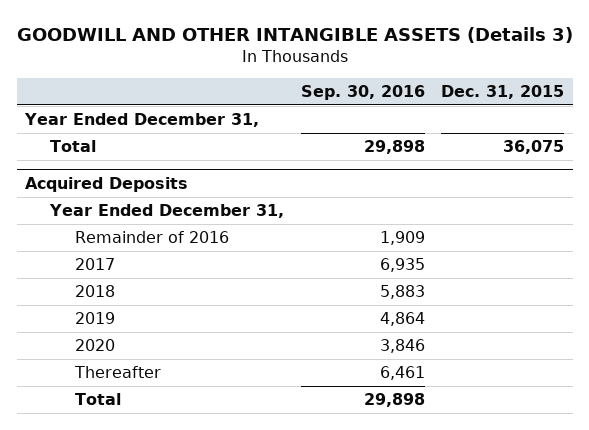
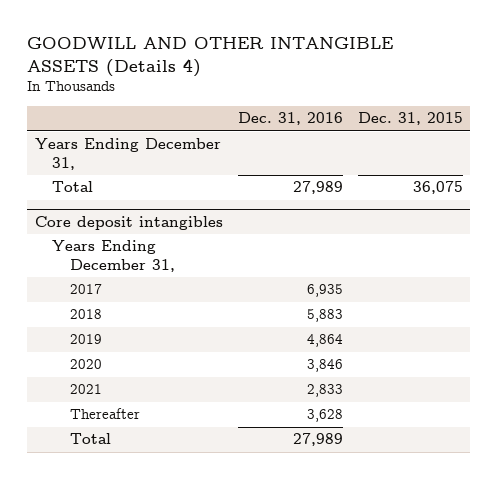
[16,26,573,43] GOODWILL AND OTHER INTANGIBLE ASSETS (Details 3) -> [26,37,393,77] GOODWILL AND OTHER INTANGIBLE ASSETS (Details 4)
[300,84,425,100] Sep. 30, 2016 -> none
none -> [237,112,343,126] Dec. 31, 2016
[23,113,259,128] Year Ended December 31, -> [34,138,221,171] Years Ending December 31,
[74,231,229,244] Remainder of 2016 -> none
[24,177,188,193] Acquired Deposits -> [34,215,223,230] Core deposit intangibles
[48,204,284,219] Year Ended December 31, -> [52,240,175,273] Years Ending December 31,
none -> [69,384,102,395] 2021

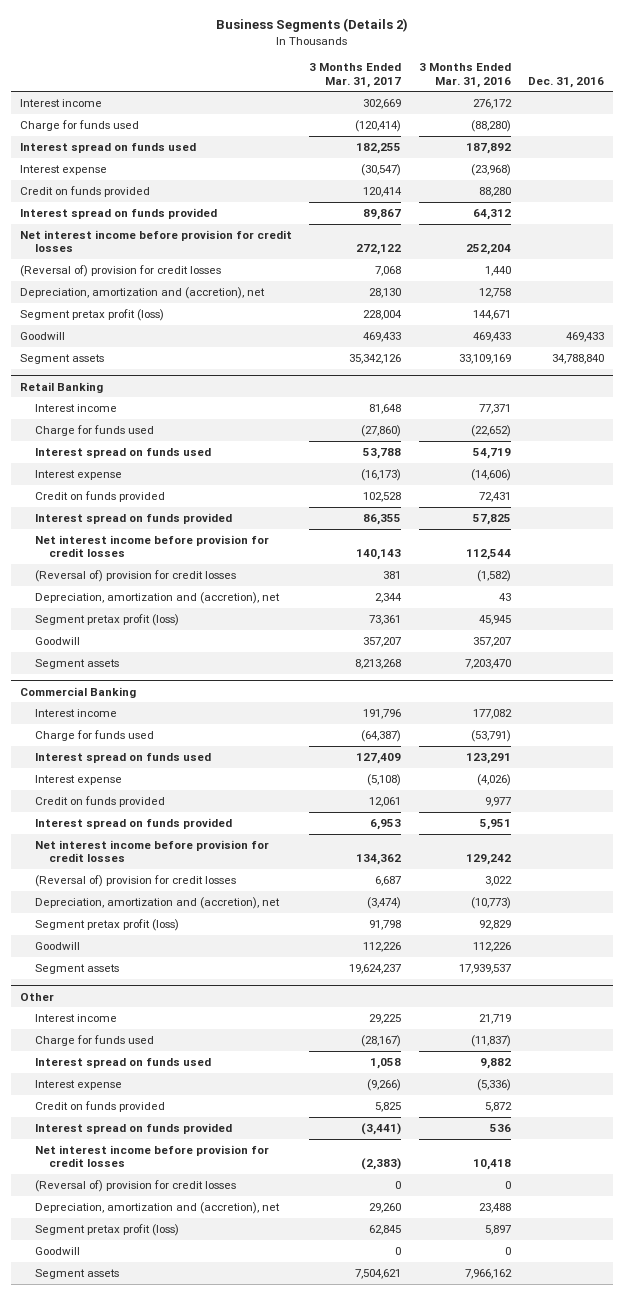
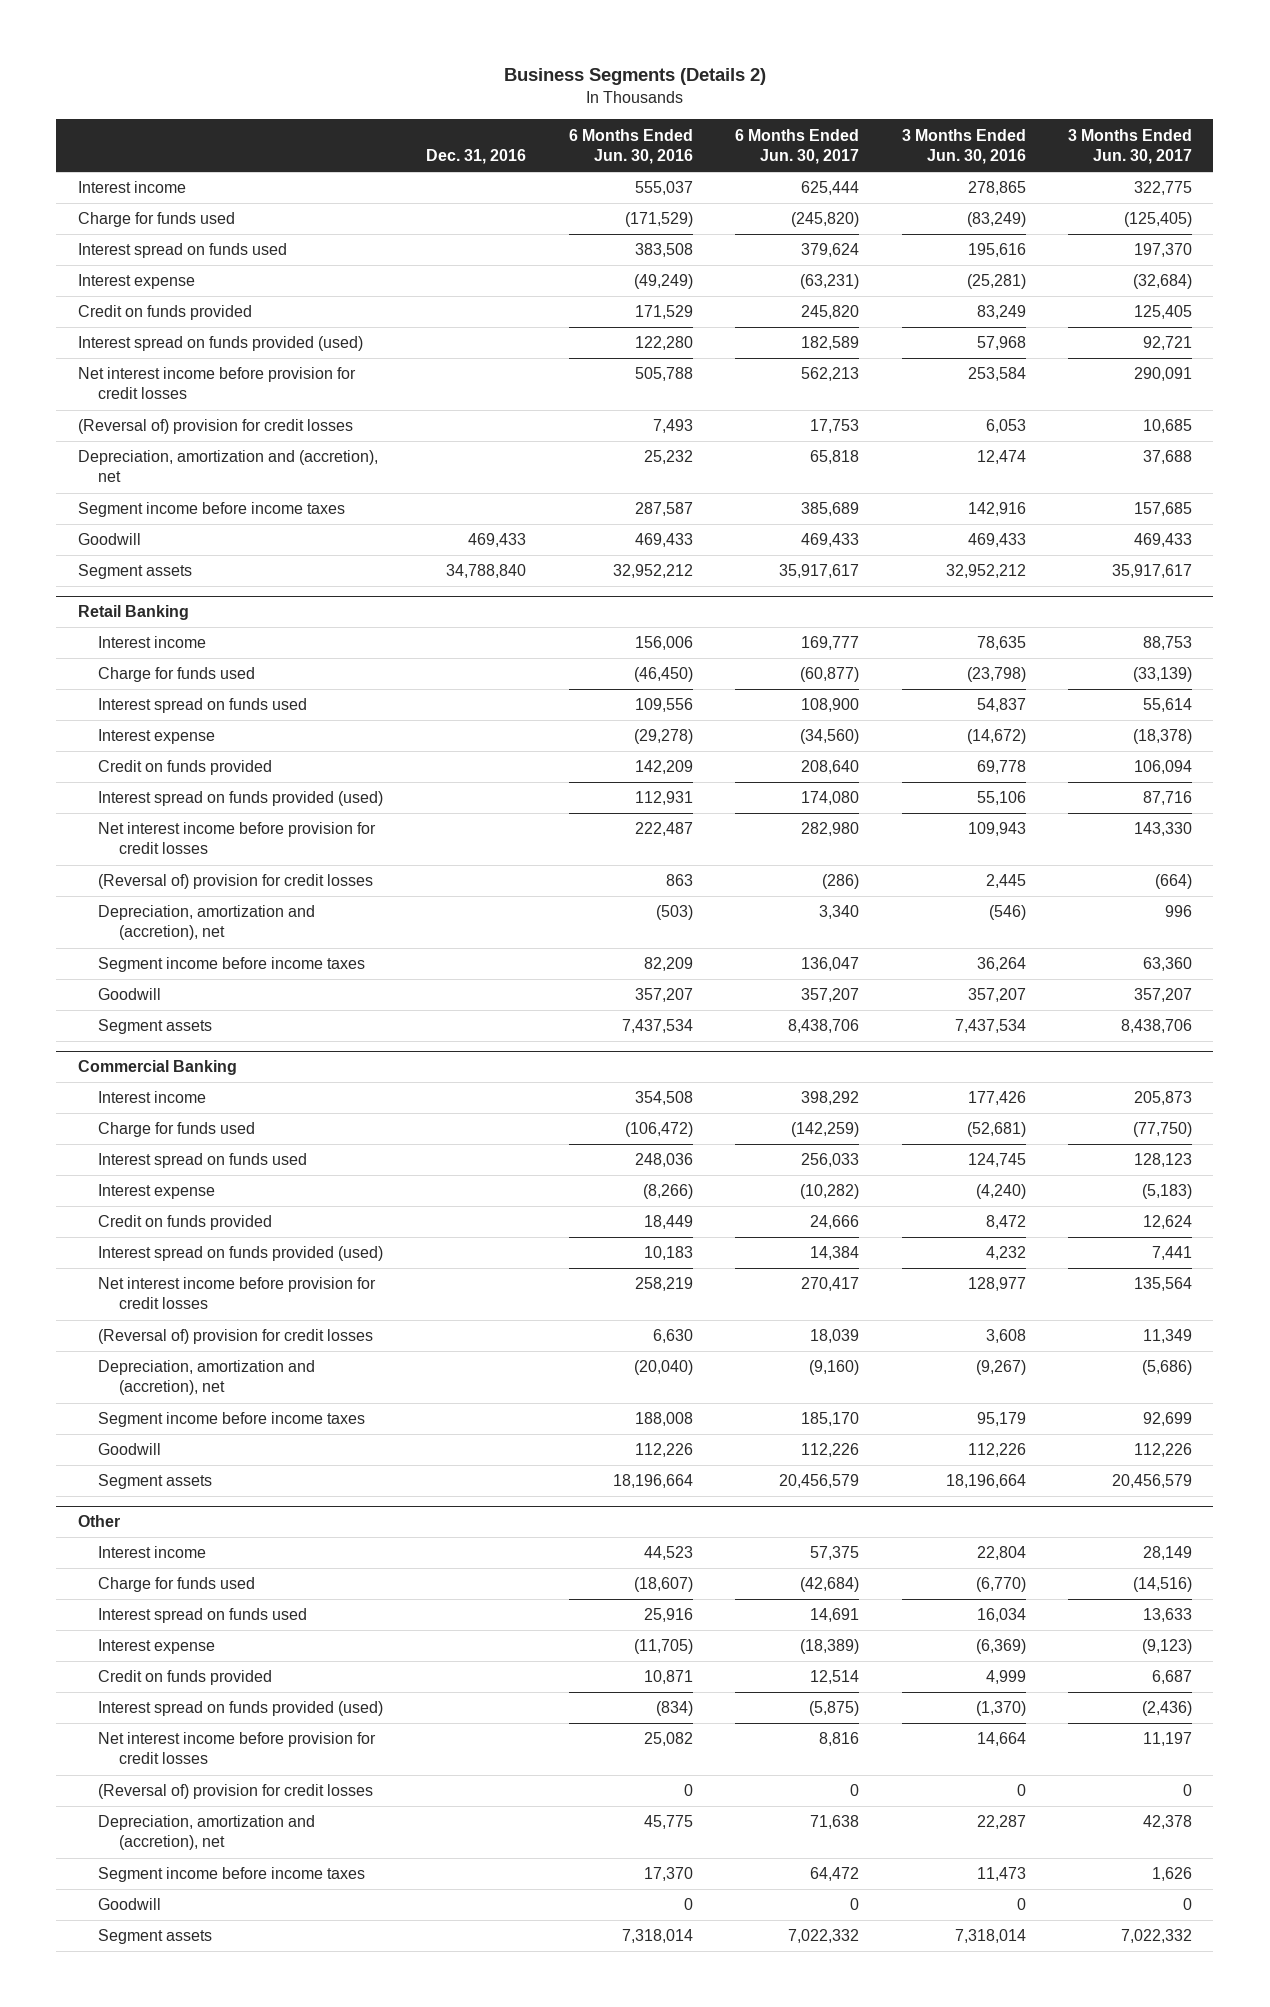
[309,63,402,88] 3 Months Ended Mar. 31, 2017 -> none
[418,63,511,88] 3 Months Ended Mar. 31, 2016 -> none
none -> [568,128,693,164] 6 Months Ended Jun. 30, 2016
none -> [735,128,860,164] 6 Months Ended Jun. 30, 2017
none -> [901,128,1026,164] 3 Months Ended Jun. 30, 2016
none -> [1068,128,1193,164] 3 Months Ended Jun. 30, 2017
[20,207,218,219] Interest spread on funds provided -> [77,336,363,352] Interest spread on funds provided (used)
[20,308,165,321] Segment pretax profit (loss) -> [77,502,345,518] Segment income before income taxes
[34,512,232,524] Interest spread on funds provided -> [98,791,384,807] Interest spread on funds provided (used)
[34,613,179,626] Segment pretax profit (loss) -> [98,957,366,973] Segment income before income taxes
[34,817,232,829] Interest spread on funds provided -> [98,1246,384,1262] Interest spread on funds provided (used)
[34,918,179,931] Segment pretax profit (loss) -> [98,1412,366,1428] Segment income before income taxes
[34,1122,232,1134] Interest spread on funds provided -> [98,1701,384,1717] Interest spread on funds provided (used)
[34,1223,179,1236] Segment pretax profit (loss) -> [98,1867,366,1883] Segment income before income taxes

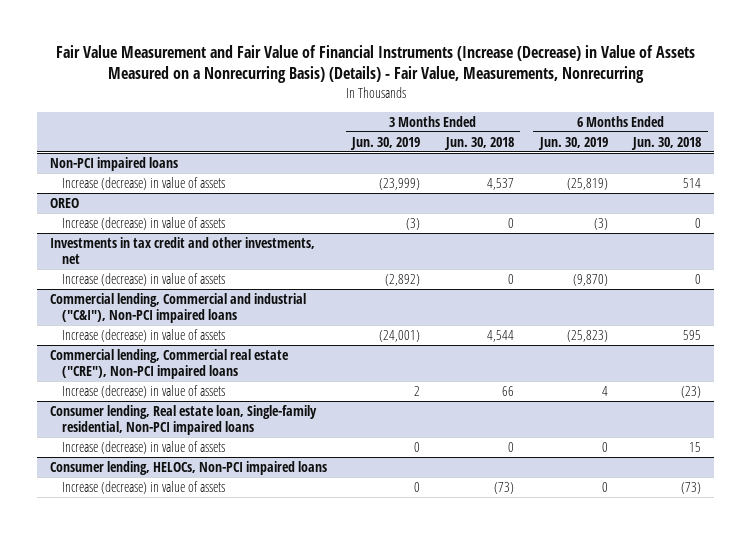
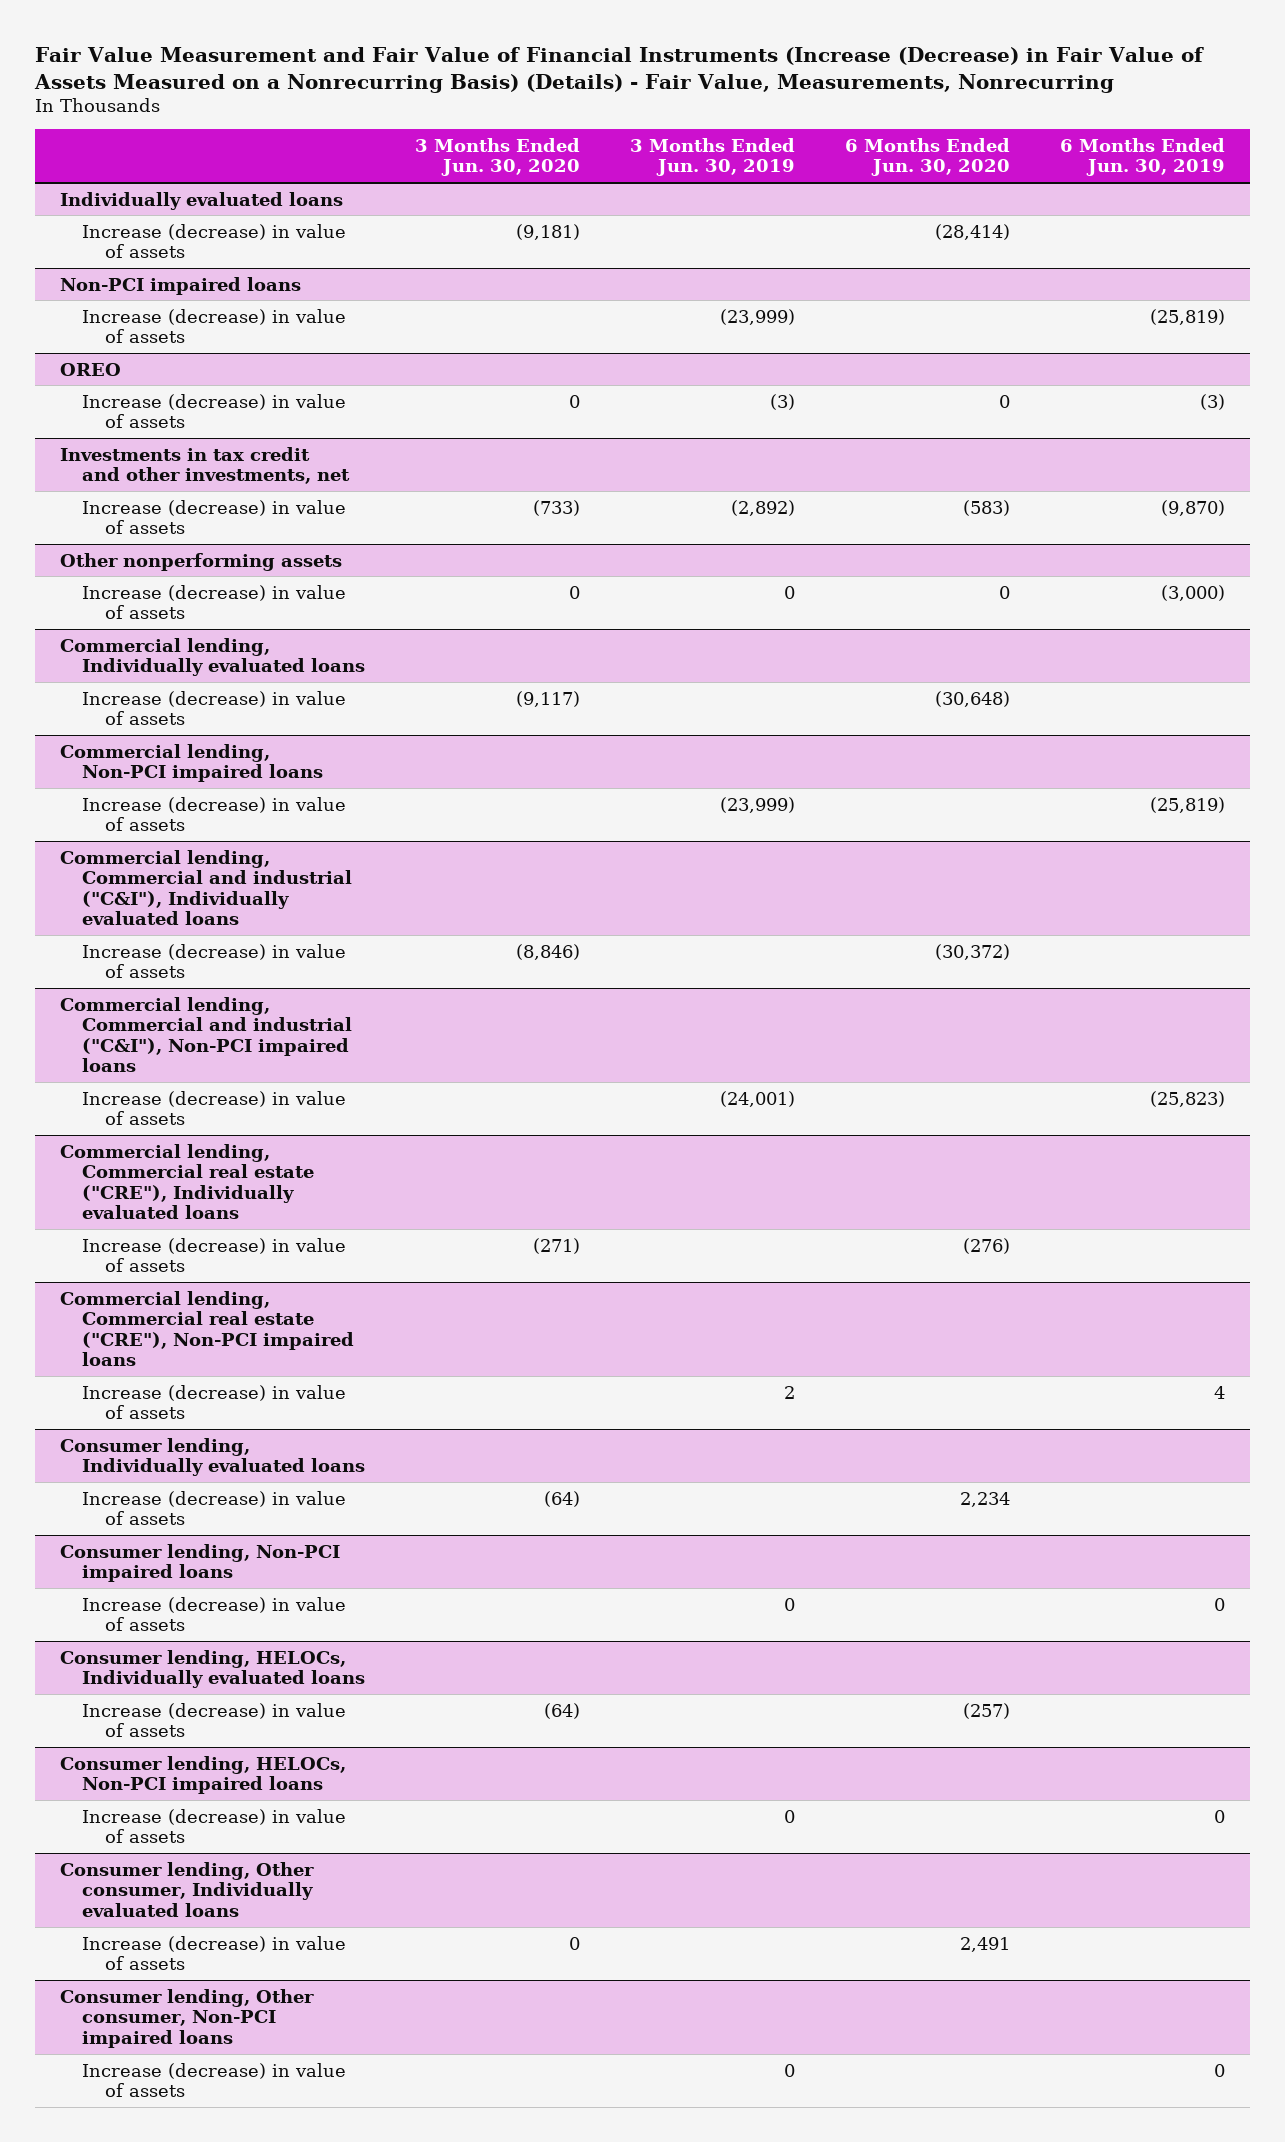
[55,45,695,84] Fair Value Measurement and Fair Value of Financial Instruments (Increase (Decrease) in Value of Assets Measured on a Nonrecurring Basis) (Details) - Fair Value, Measurements, Nonrecurring -> [33,46,1204,93] Fair Value Measurement and Fair Value of Financial Instruments (Increase (Decrease) in Fair Value of Assets Measured on a Nonrecurring Basis) (Details) - Fair Value, Measurements, Nonrecurring
[444,136,515,150] Jun. 30, 2018 -> none
[631,136,702,150] Jun. 30, 2018 -> none
none -> [415,137,581,177] 3 Months Ended Jun. 30, 2020
none -> [845,137,1011,177] 6 Months Ended Jun. 30, 2020
none -> [59,191,343,210] Individually evaluated loans
none -> [82,223,347,259] Increase (decrease) in value of assets
none -> [59,552,342,571] Other nonperforming assets
none -> [82,584,347,620] Increase (decrease) in value of assets
none -> [59,637,366,677] Commercial lending, Individually evaluated loans
none -> [82,690,347,726] Increase (decrease) in value of assets
none -> [59,743,324,783] Commercial lending, Non-PCI impaired loans
none -> [82,796,347,832] Increase (decrease) in value of assets
none -> [59,849,353,926] Commercial lending, Commercial and industrial ("C&I"), Individually evaluated loans
none -> [82,943,347,979] Increase (decrease) in value of assets
none -> [59,1143,315,1220] Commercial lending, Commercial real estate ("CRE"), Individually evaluated loans
none -> [82,1237,347,1273] Increase (decrease) in value of assets
none -> [59,1437,366,1477] Consumer lending, Individually evaluated loans
none -> [82,1490,347,1526] Increase (decrease) in value of assets
[49,404,317,436] Consumer lending, Real estate loan, Single-family residential, Non-PCI impaired loans -> [59,1543,340,1583] Consumer lending, Non-PCI impaired loans
none -> [59,1649,366,1689] Consumer lending, HELOCs, Individually evaluated loans
none -> [82,1702,347,1738] Increase (decrease) in value of assets
none -> [59,1861,314,1917] Consumer lending, Other consumer, Individually evaluated loans
none -> [82,1935,347,1971] Increase (decrease) in value of assets
none -> [59,1988,314,2048] Consumer lending, Other consumer, Non-PCI impaired loans
none -> [82,2062,347,2098] Increase (decrease) in value of assets

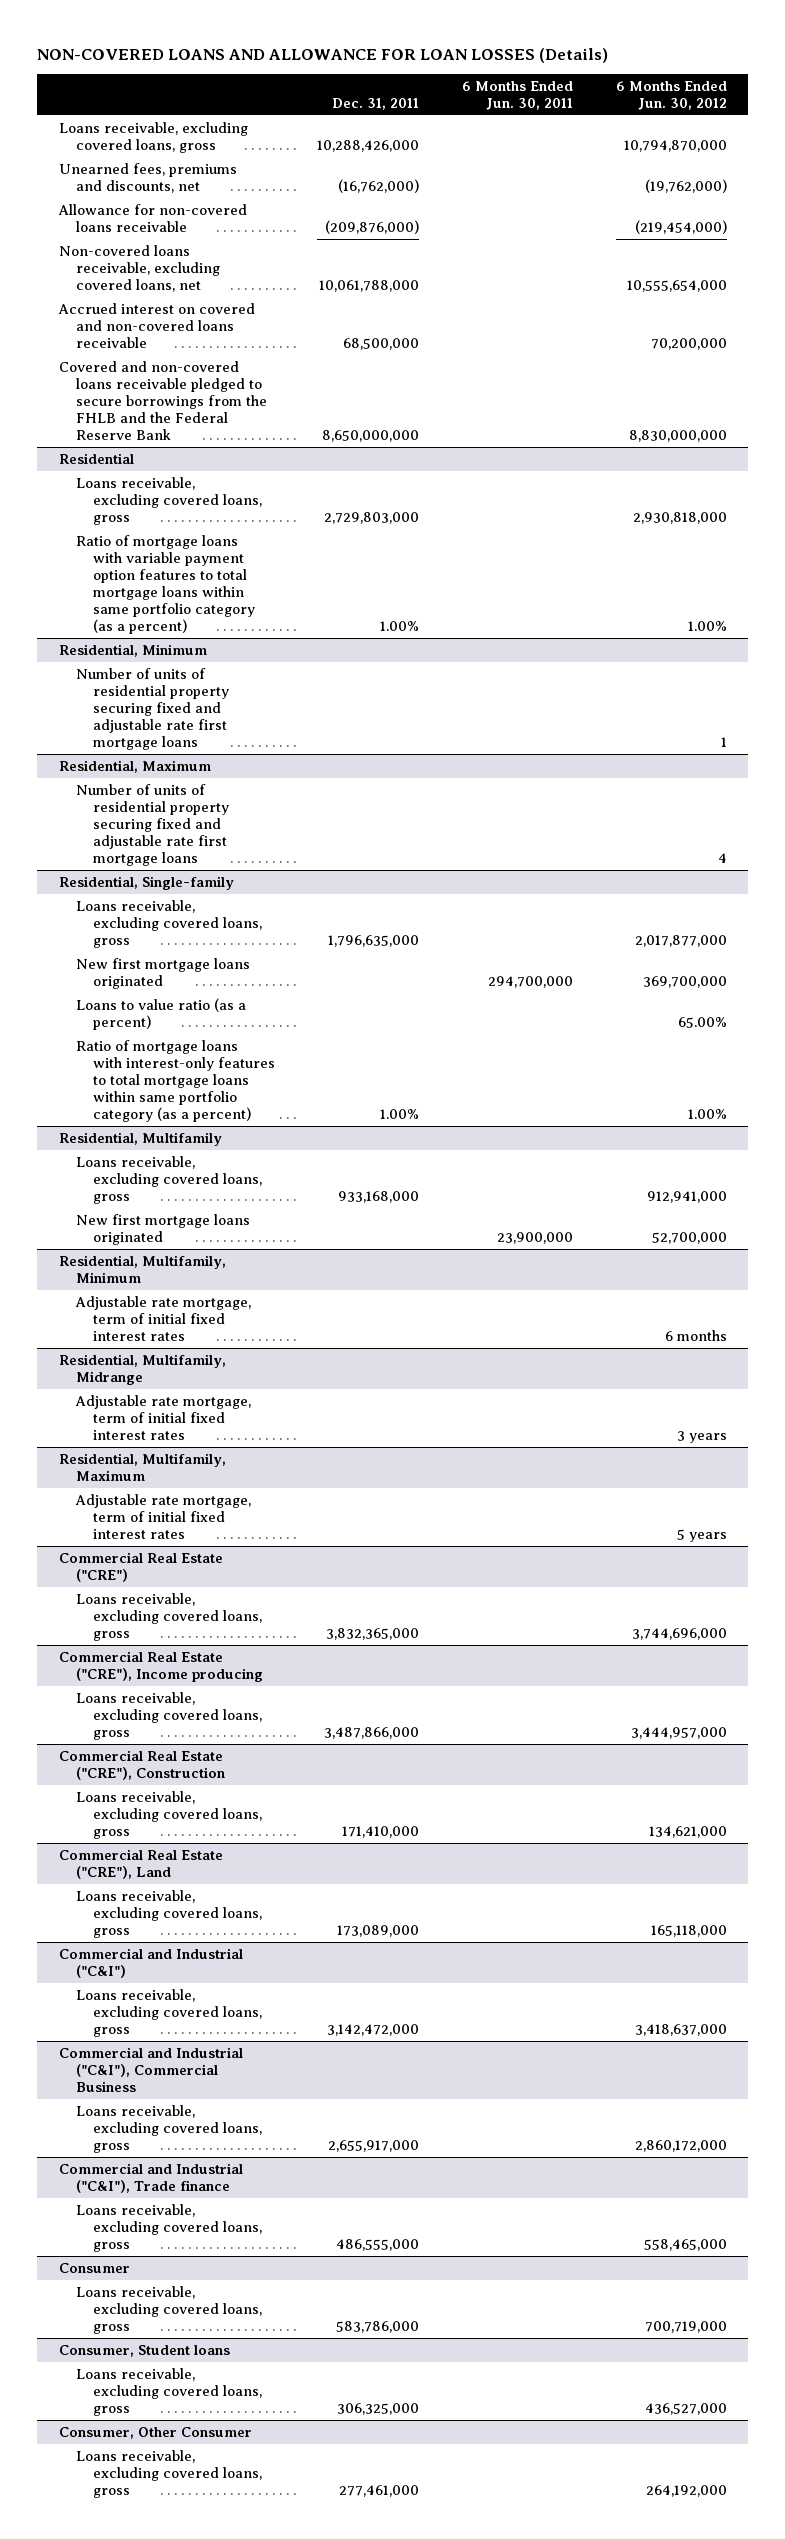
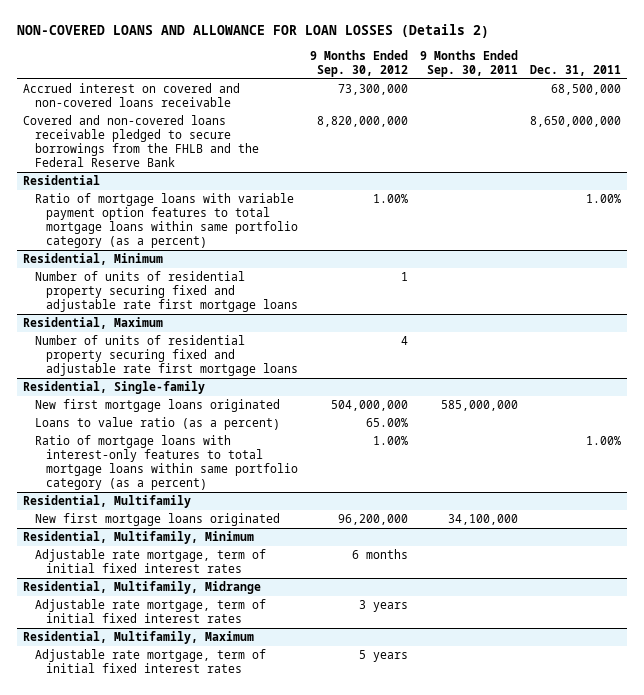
[37,47,609,63] NON-COVERED LOANS AND ALLOWANCE FOR LOAN LOSSES (Details) -> [17,24,490,39] NON-COVERED LOANS AND ALLOWANCE FOR LOAN LOSSES (Details 2)
[462,81,574,111] 6 Months Ended Jun. 30, 2011 -> none
[615,81,727,111] 6 Months Ended Jun. 30, 2012 -> none
none -> [309,49,408,77] 9 Months Ended Sep. 30, 2012
none -> [419,49,518,77] 9 Months Ended Sep. 30, 2011
[58,121,248,153] Loans receivable, excluding covered loans, gross -> none
[58,162,237,193] Unearned fees, premiums and discounts, net -> none
[57,203,247,232] Allowance for non-covered loans receivable -> none
[58,244,220,292] Non-covered loans receivable, excluding covered loans, net -> none
[75,476,262,525] Loans receivable, excluding covered loans, gross -> none
[75,899,262,948] Loans receivable, excluding covered loans, gross -> none
[75,1155,262,1204] Loans receivable, excluding covered loans, gross -> none
[58,1551,223,1582] Commercial Real Estate ("CRE") -> none
[75,1592,262,1641] Loans receivable, excluding covered loans, gross -> none
[58,1650,263,1682] Commercial Real Estate ("CRE"), Income producing -> none
[75,1691,262,1740] Loans receivable, excluding covered loans, gross -> none
[58,1749,225,1780] Commercial Real Estate ("CRE"), Construction -> none
[75,1790,262,1839] Loans receivable, excluding covered loans, gross -> none
[58,1848,223,1879] Commercial Real Estate ("CRE"), Land -> none
[75,1889,262,1938] Loans receivable, excluding covered loans, gross -> none
[58,1947,243,1978] Commercial and Industrial ("C&I") -> none
[75,1988,262,2037] Loans receivable, excluding covered loans, gross -> none
[58,2046,243,2092] Commercial and Industrial ("C&I"), Commercial Business -> none
[75,2104,262,2153] Loans receivable, excluding covered loans, gross -> none
[58,2162,243,2193] Commercial and Industrial ("C&I"), Trade finance -> none
[75,2203,262,2252] Loans receivable, excluding covered loans, gross -> none
[58,2262,130,2273] Consumer -> none
[75,2285,262,2334] Loans receivable, excluding covered loans, gross -> none
[58,2344,230,2357] Consumer, Student loans -> none
[75,2367,262,2416] Loans receivable, excluding covered loans, gross -> none
[58,2426,252,2439] Consumer, Other Consumer -> none
[75,2449,262,2498] Loans receivable, excluding covered loans, gross -> none

